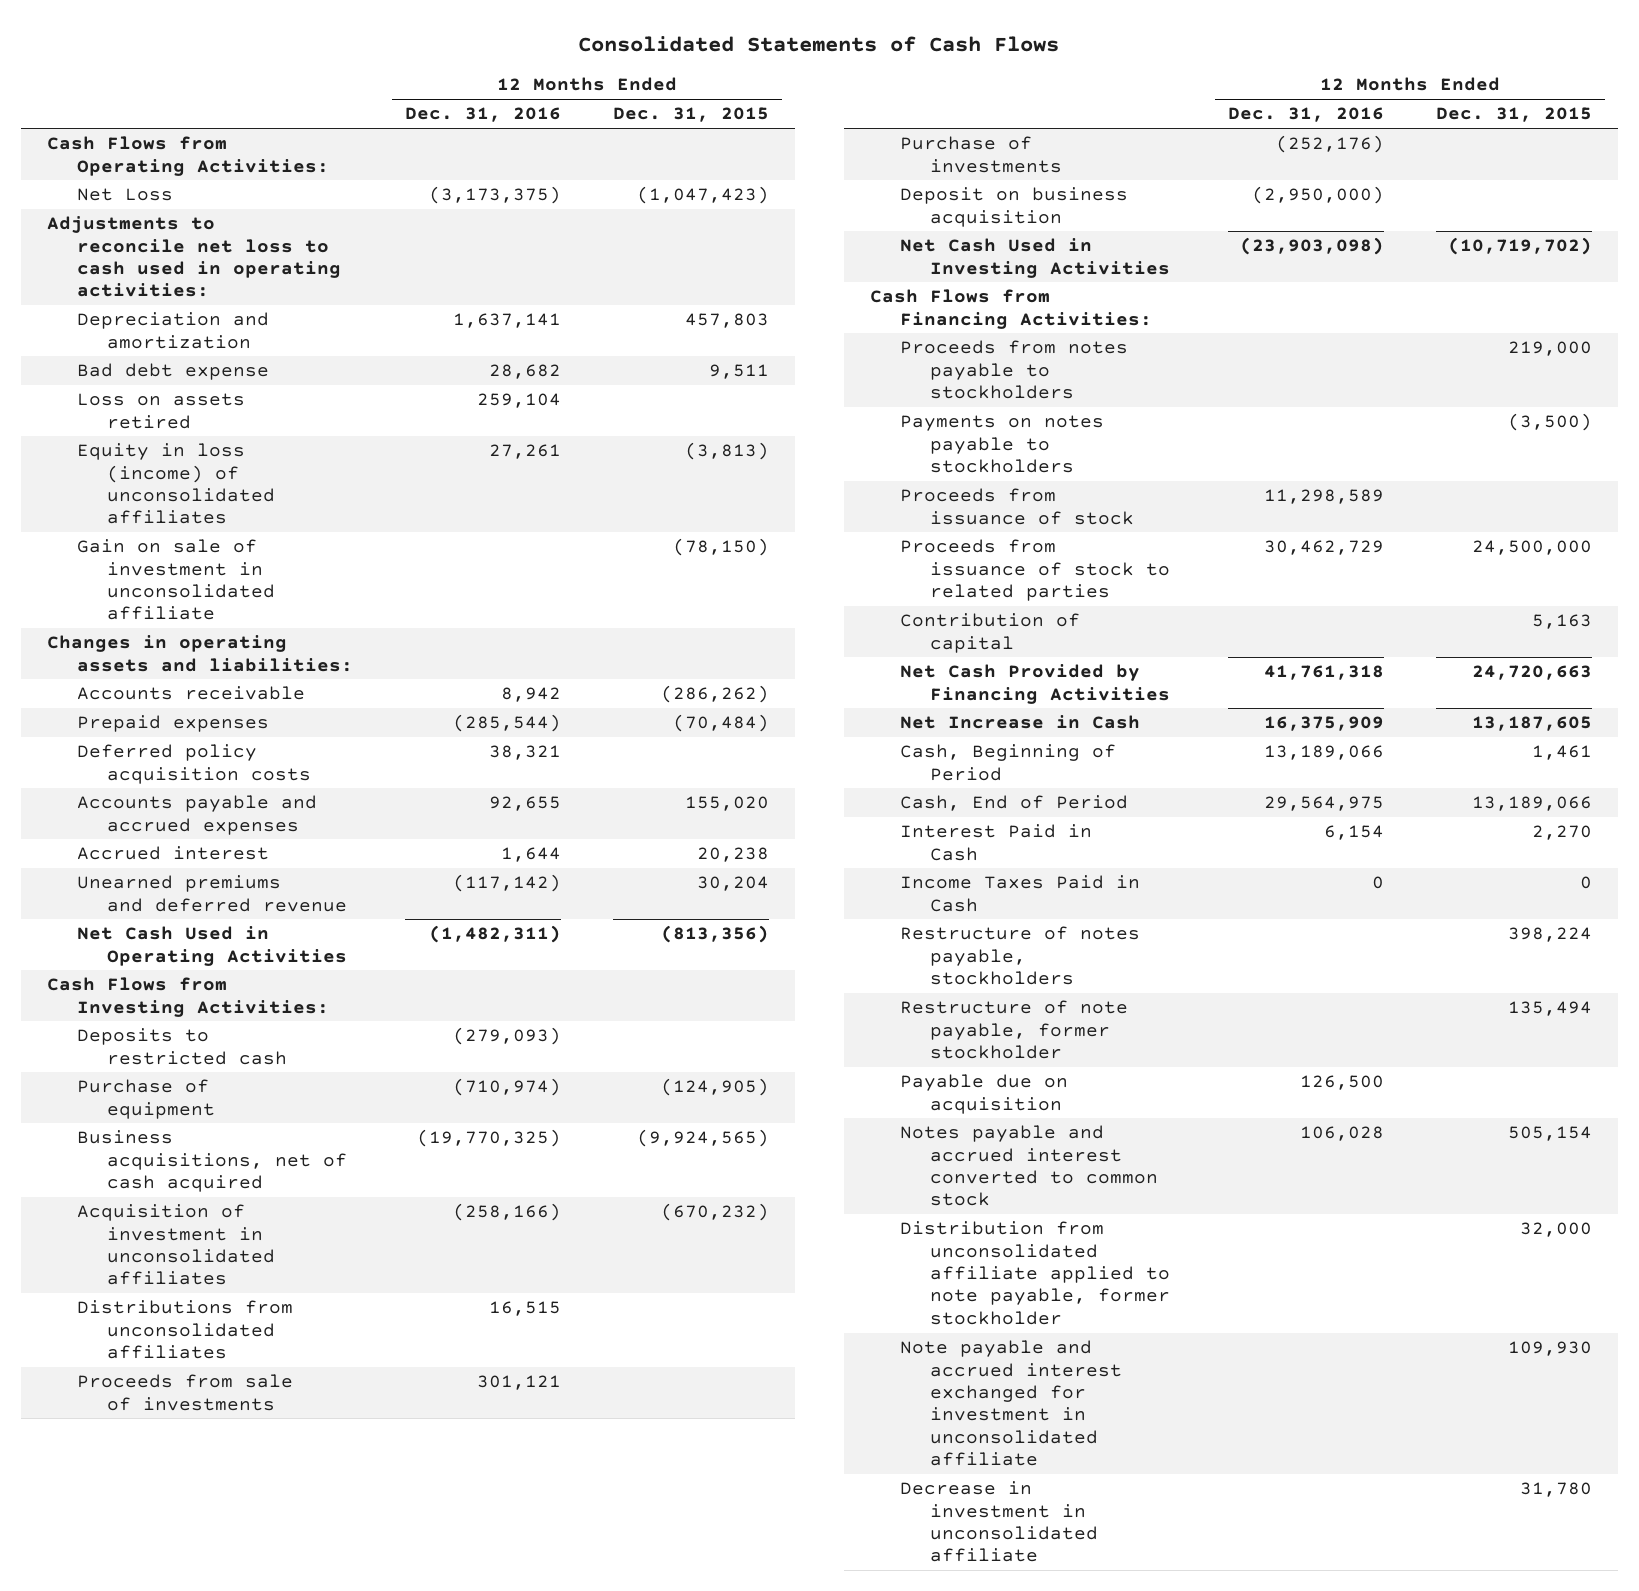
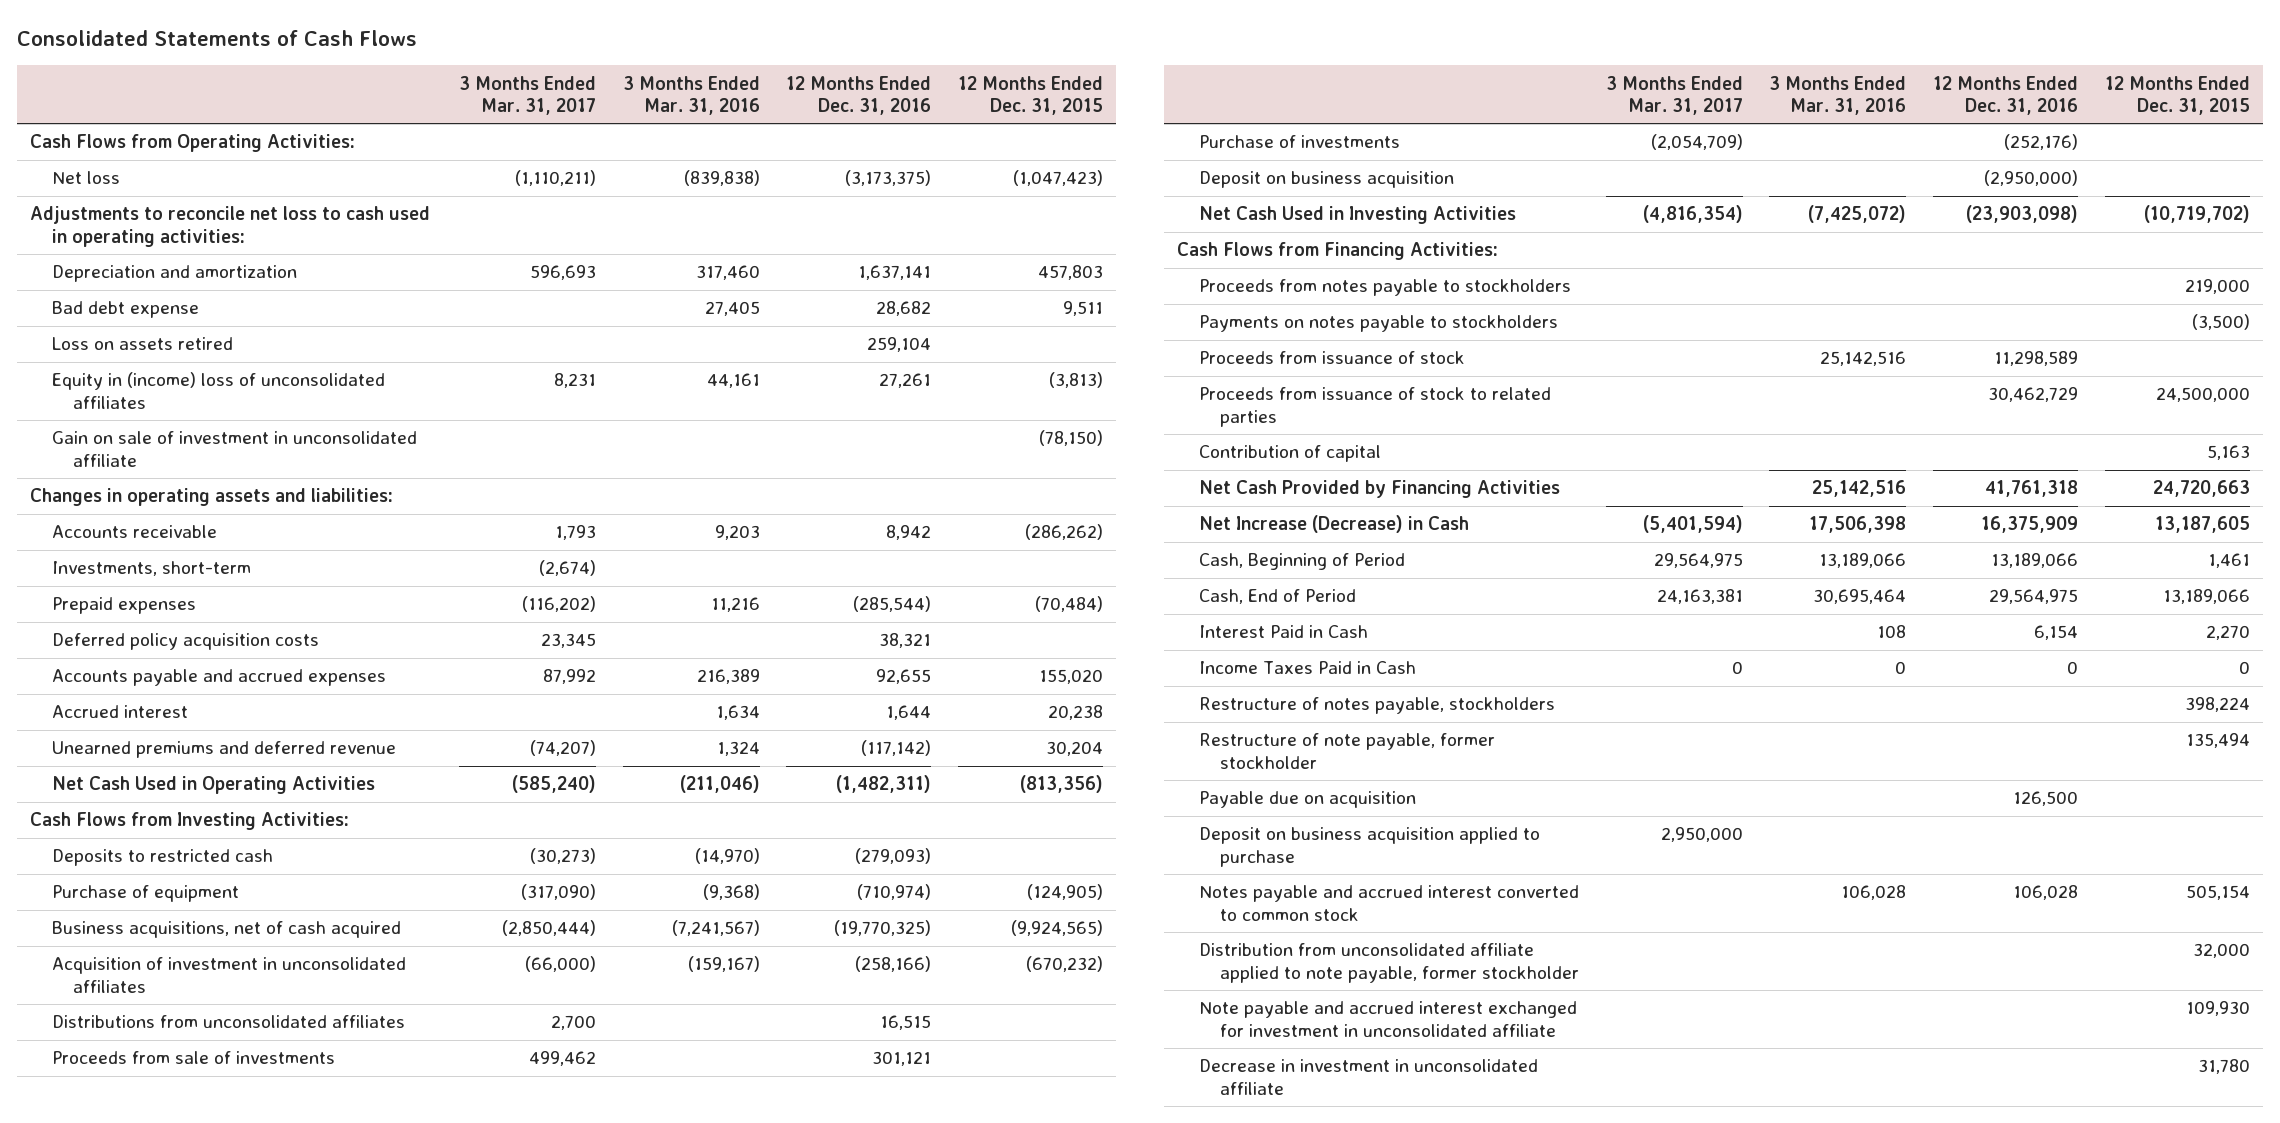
none -> [458,75,596,115] 3 Months Ended Mar. 31, 2017
none -> [622,75,760,115] 3 Months Ended Mar. 31, 2016
[76,188,173,202] Net Loss -> [51,171,120,185] Net loss
[76,443,275,525] Equity in loss (income) of unconsolidated affiliates -> [51,372,385,409] Equity in (income) loss of unconsolidated affiliates
none -> [51,561,251,577] Investments, short-term
[899,715,1140,730] Net Increase in Cash -> [1198,515,1469,534] Net Increase (Decrease) in Cash
none -> [1198,827,1540,867] Deposit on business acquisition applied to purchase

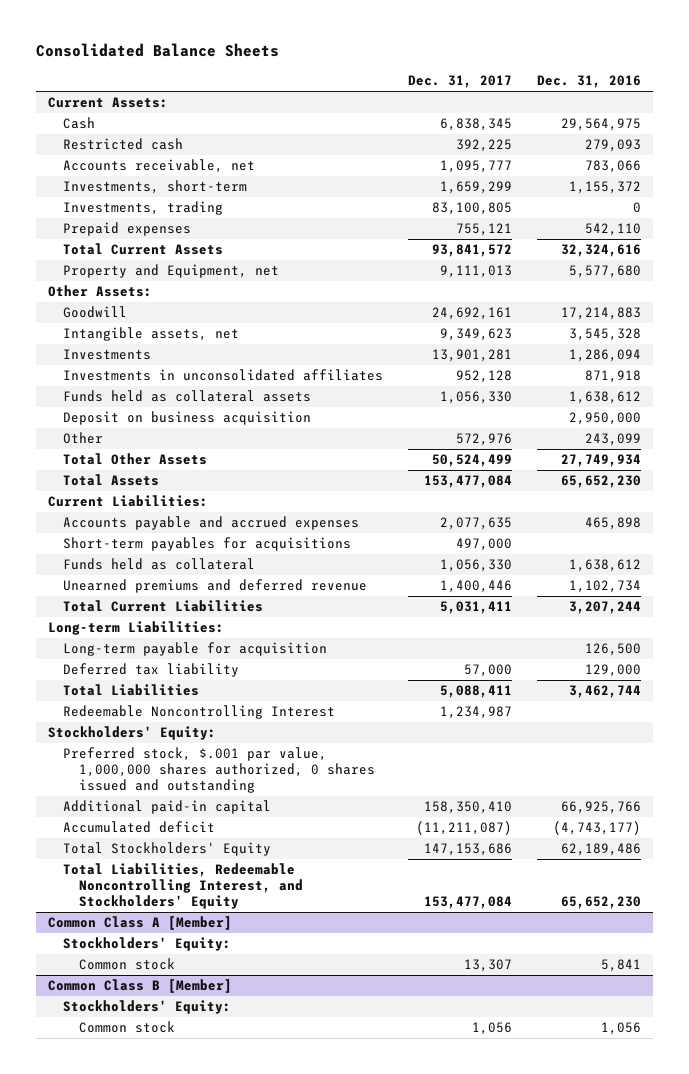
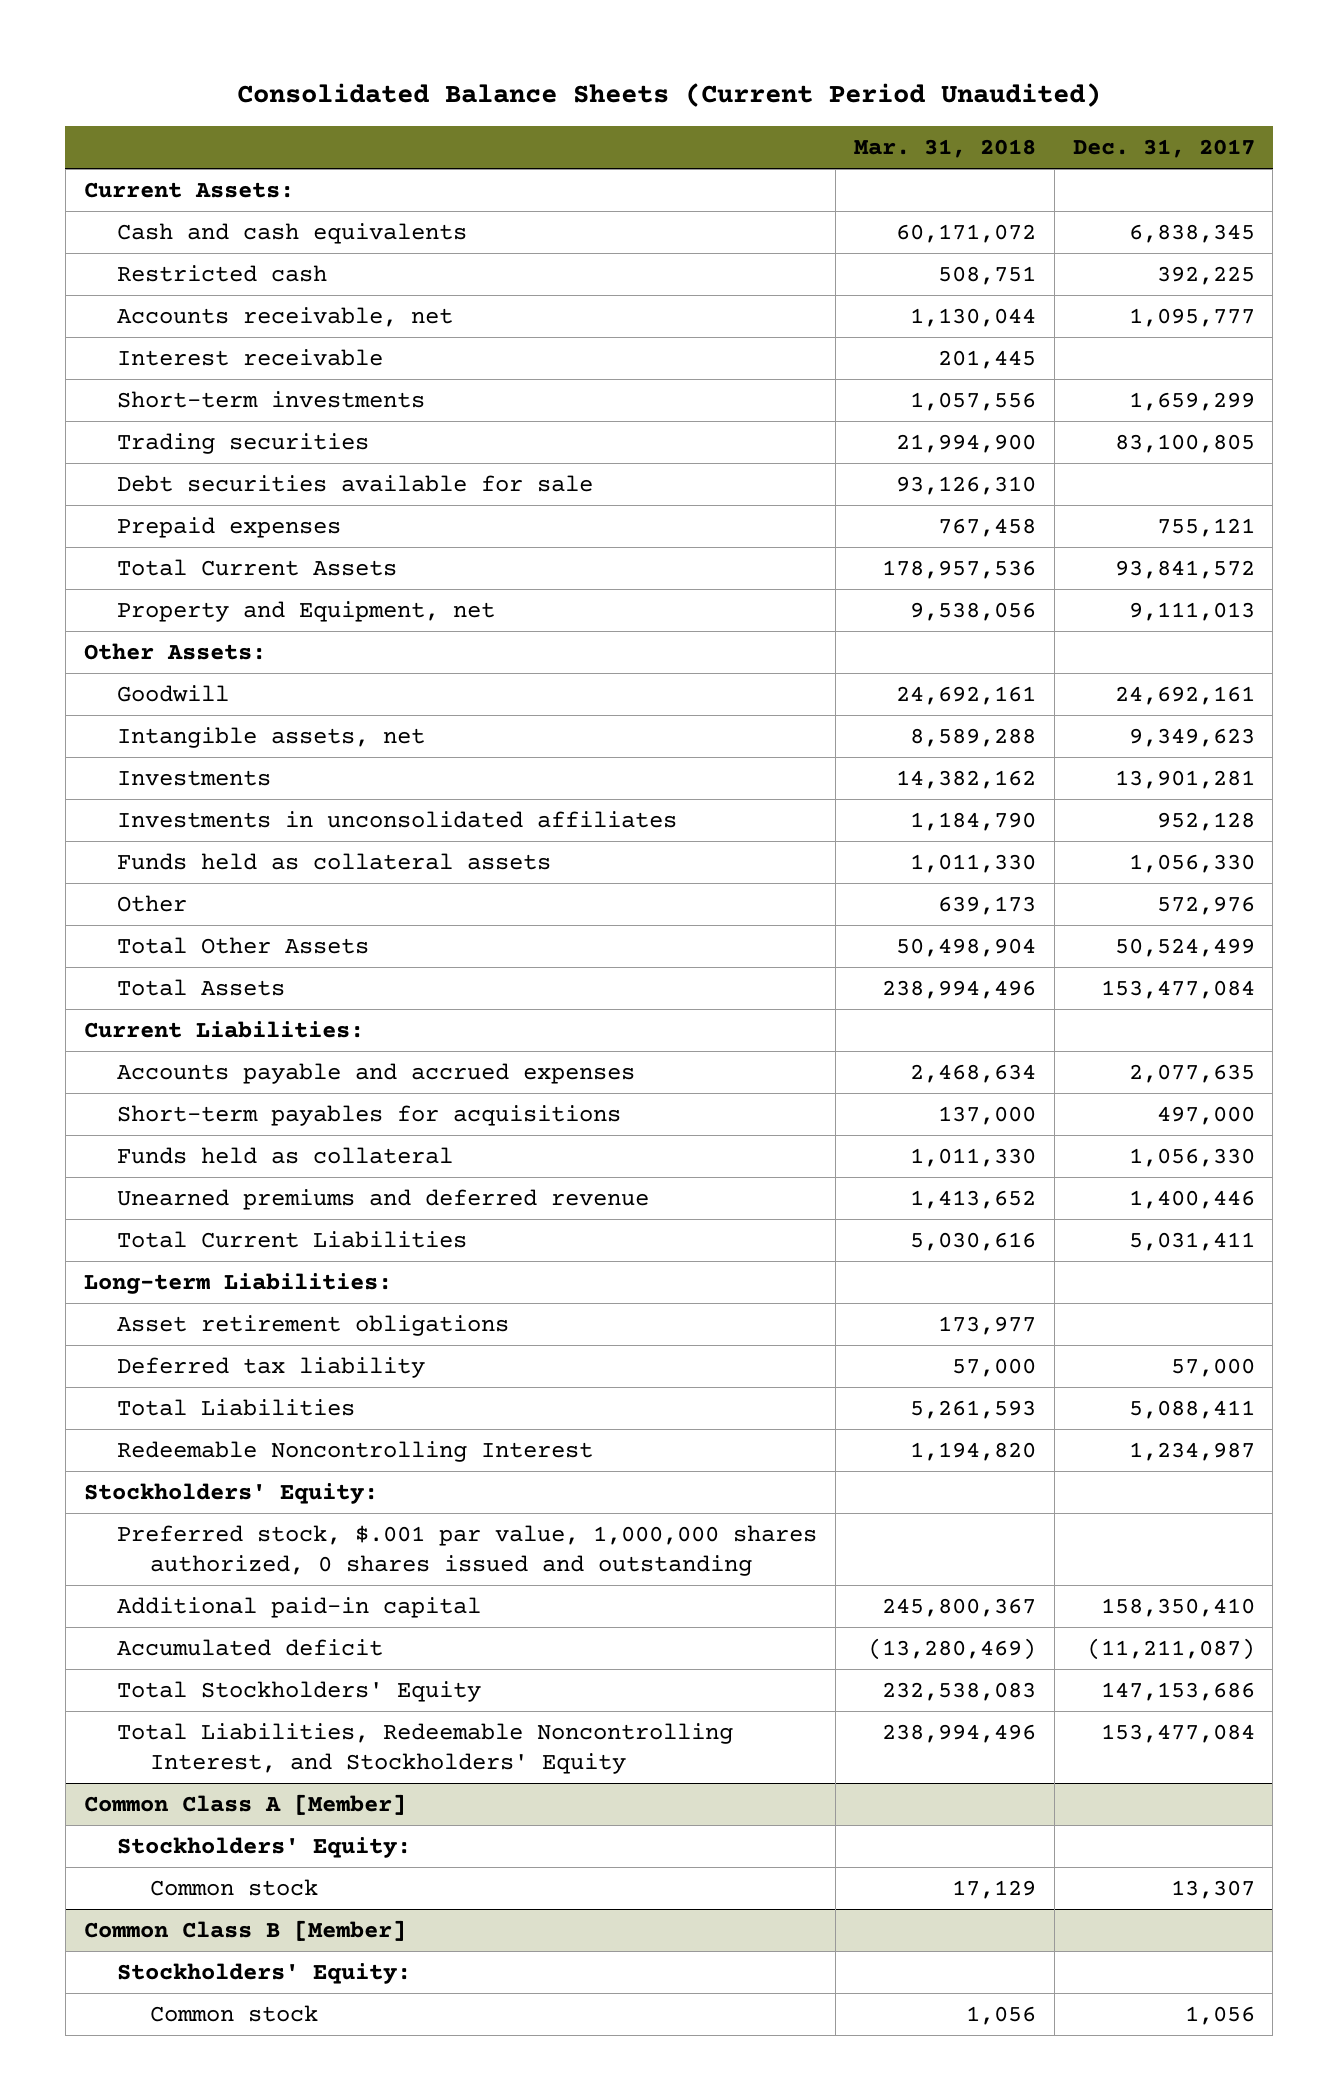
[35,43,279,58] Consolidated Balance Sheets -> [237,83,1102,108] Consolidated Balance Sheets (Current Period Unaudited)
[536,75,641,89] Dec. 31, 2016 -> none
none -> [853,139,1036,159] Mar. 31, 2018
[63,117,96,130] Cash -> [116,222,467,244] Cash and cash equivalents
none -> [116,348,383,366] Interest receivable
[63,180,248,195] Investments, short-term -> [116,390,425,408] Short-term investments
[63,201,224,216] Investments, trading -> [116,432,369,454] Trading securities
none -> [116,474,593,492] Debt securities available for sale
[63,411,312,426] Deposit on business acquisition -> none
[63,642,328,657] Long-term payable for acquisition -> none
none -> [116,1314,509,1336] Asset retirement obligations

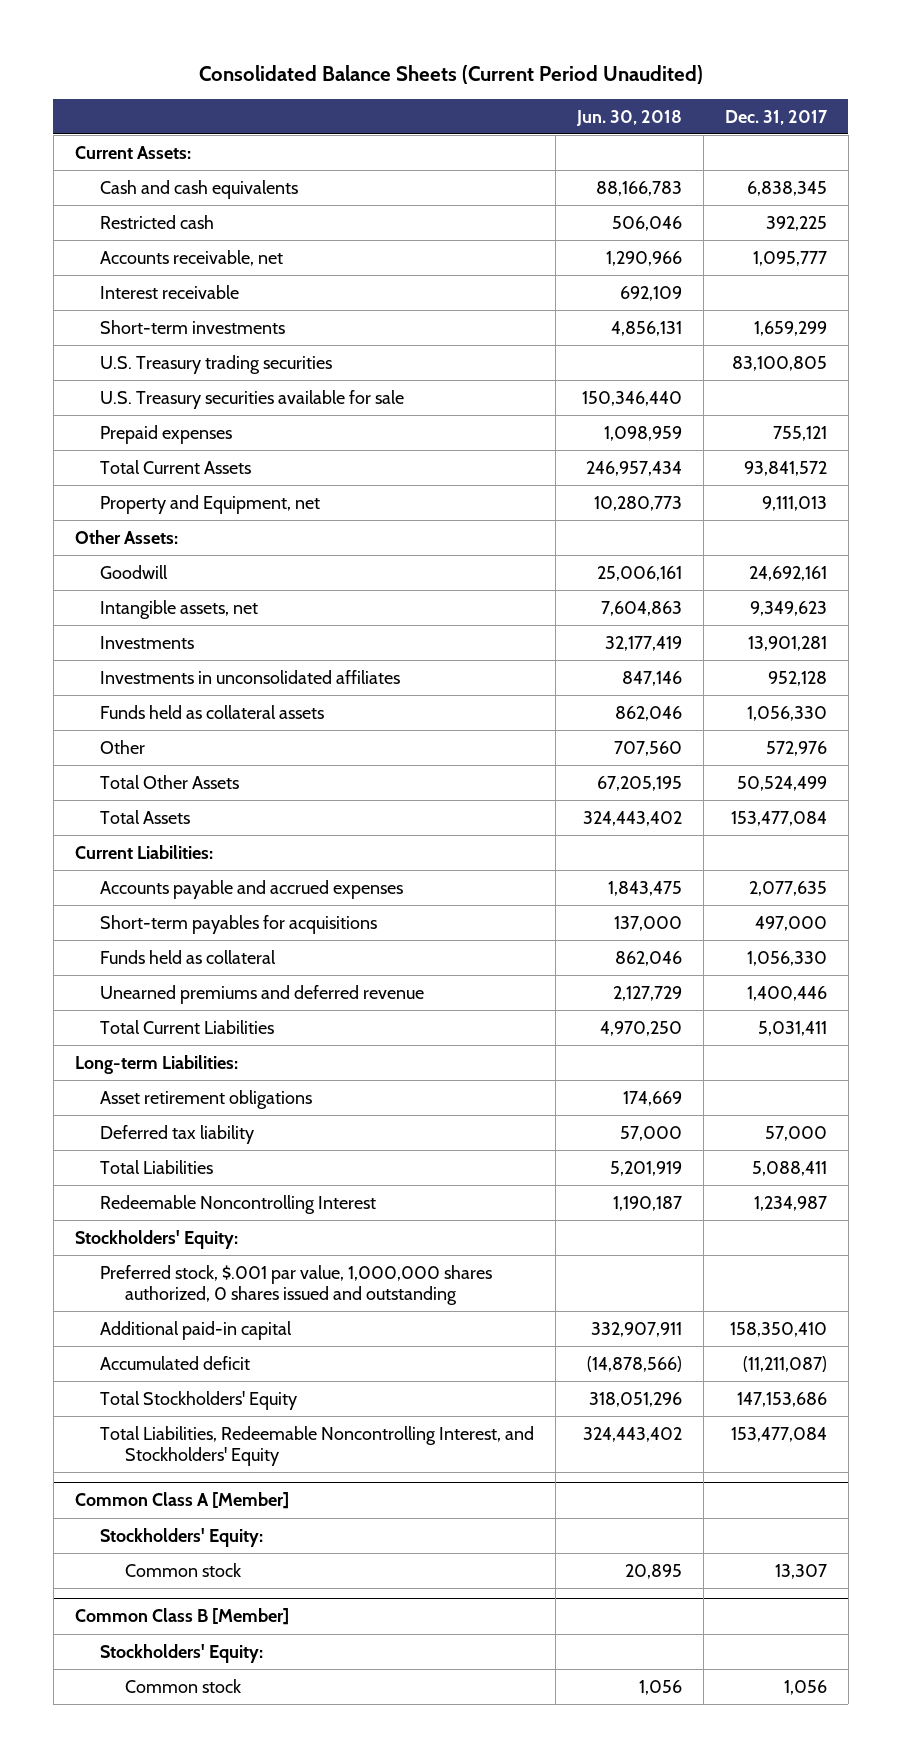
[853,139,1036,159] Mar. 31, 2018 -> none
none -> [575,109,682,126] Jun. 30, 2018
[116,432,369,454] Trading securities -> [99,354,332,374] U.S. Treasury trading securities
[116,474,593,492] Debt securities available for sale -> [99,389,404,409] U.S. Treasury securities available for sale

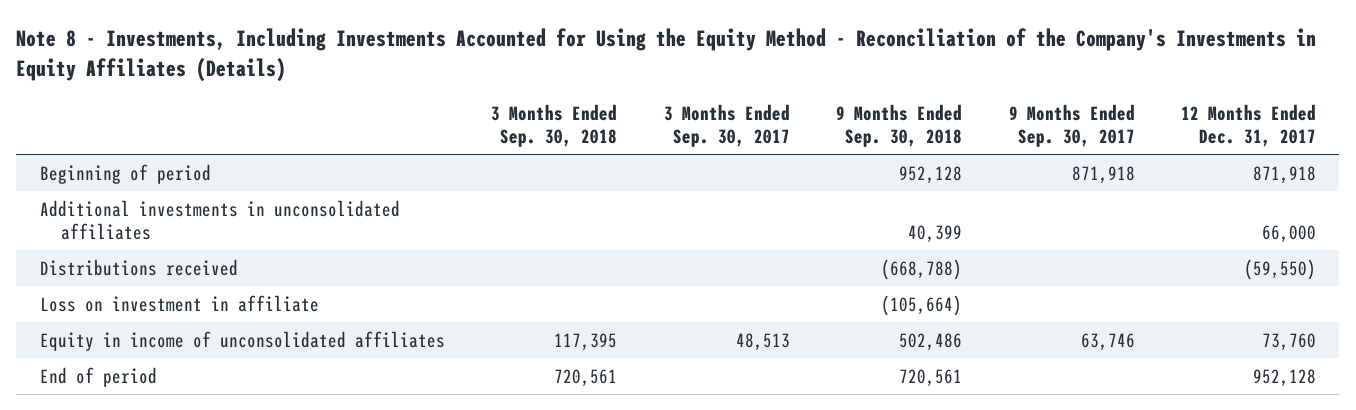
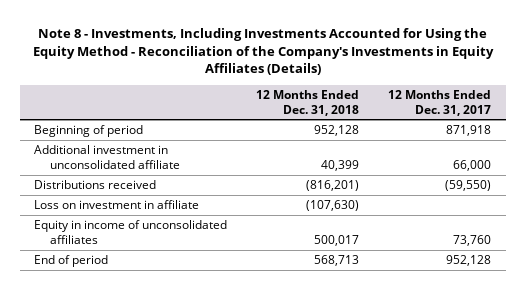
[491,103,618,148] 3 Months Ended Sep. 30, 2018 -> none
[663,103,790,148] 3 Months Ended Sep. 30, 2017 -> none
[836,103,963,148] 9 Months Ended Sep. 30, 2018 -> none
[1008,103,1135,148] 9 Months Ended Sep. 30, 2017 -> none
none -> [256,89,360,116] 12 Months Ended Dec. 31, 2018
[39,199,400,240] Additional investments in unconsolidated affiliates -> [34,144,180,169] Additional investment in unconsolidated affiliate

